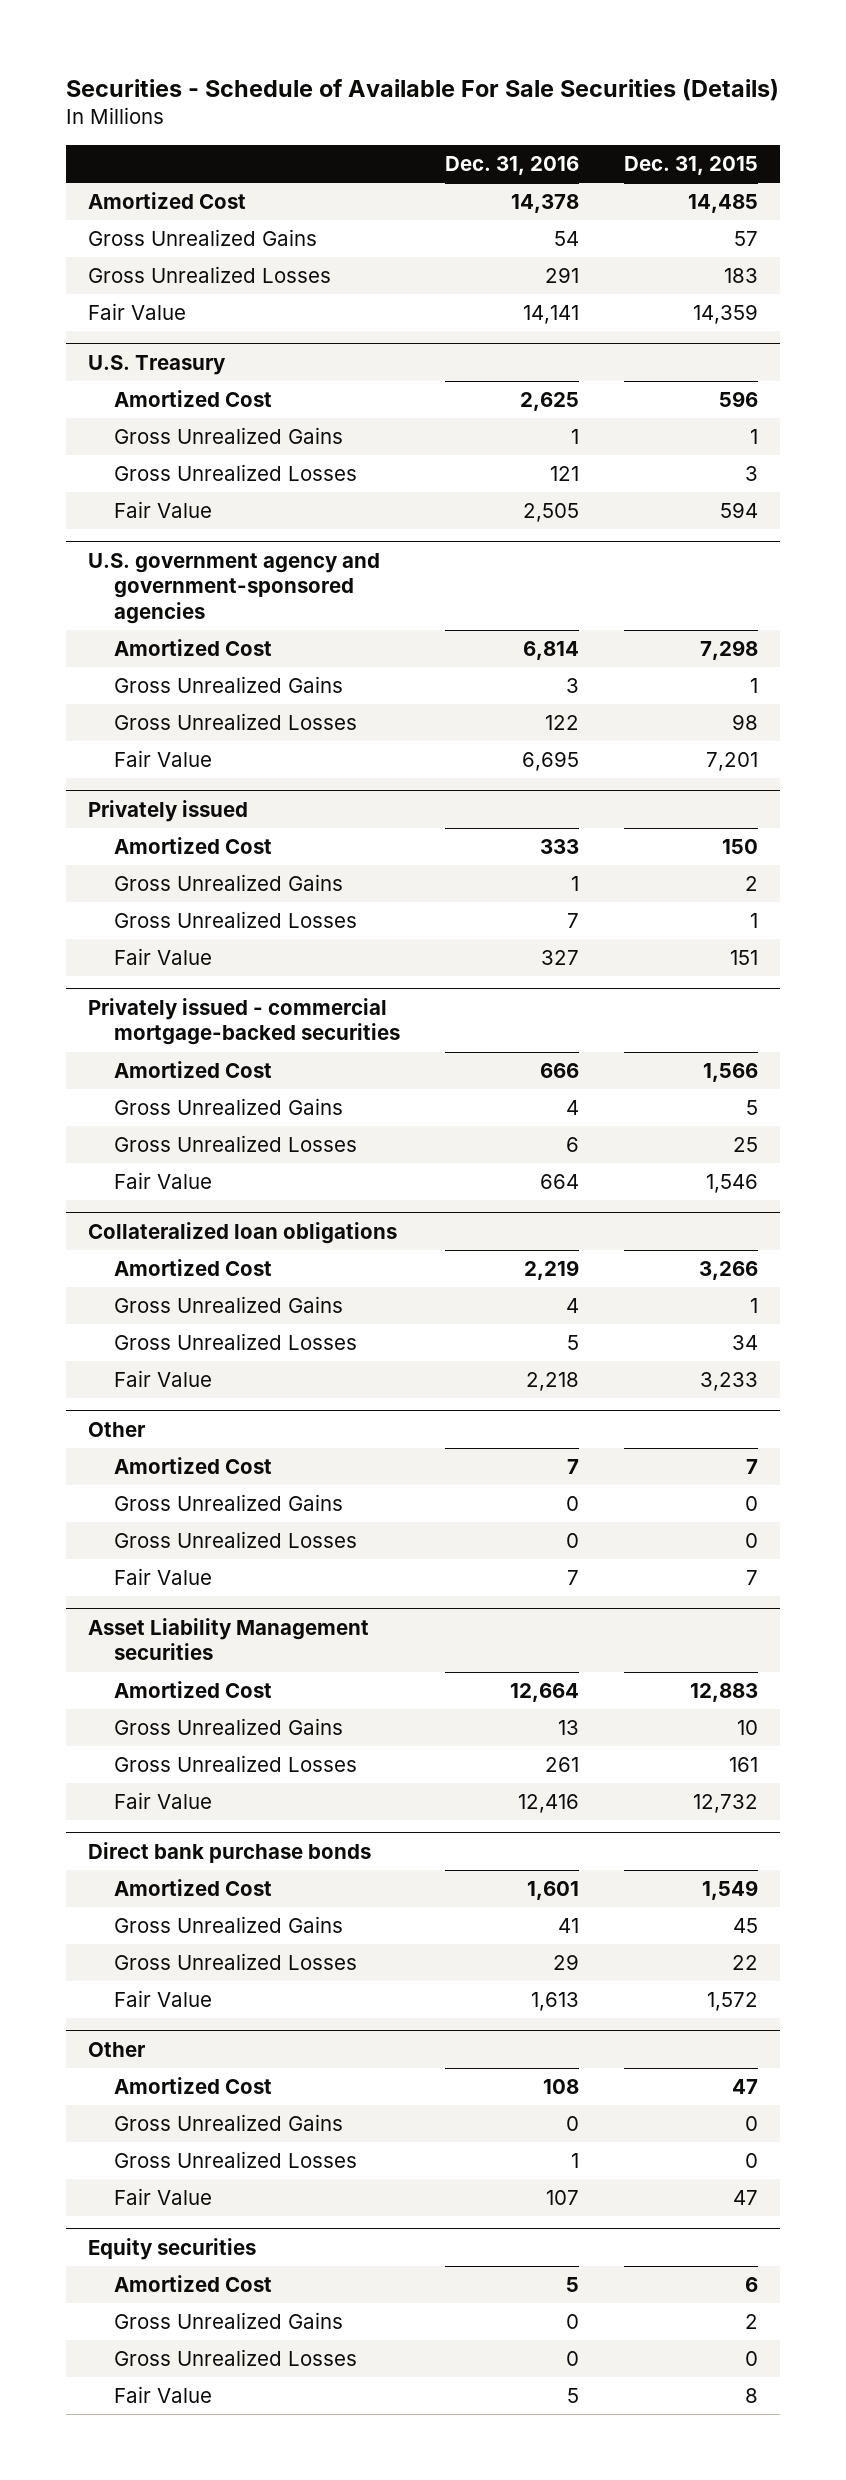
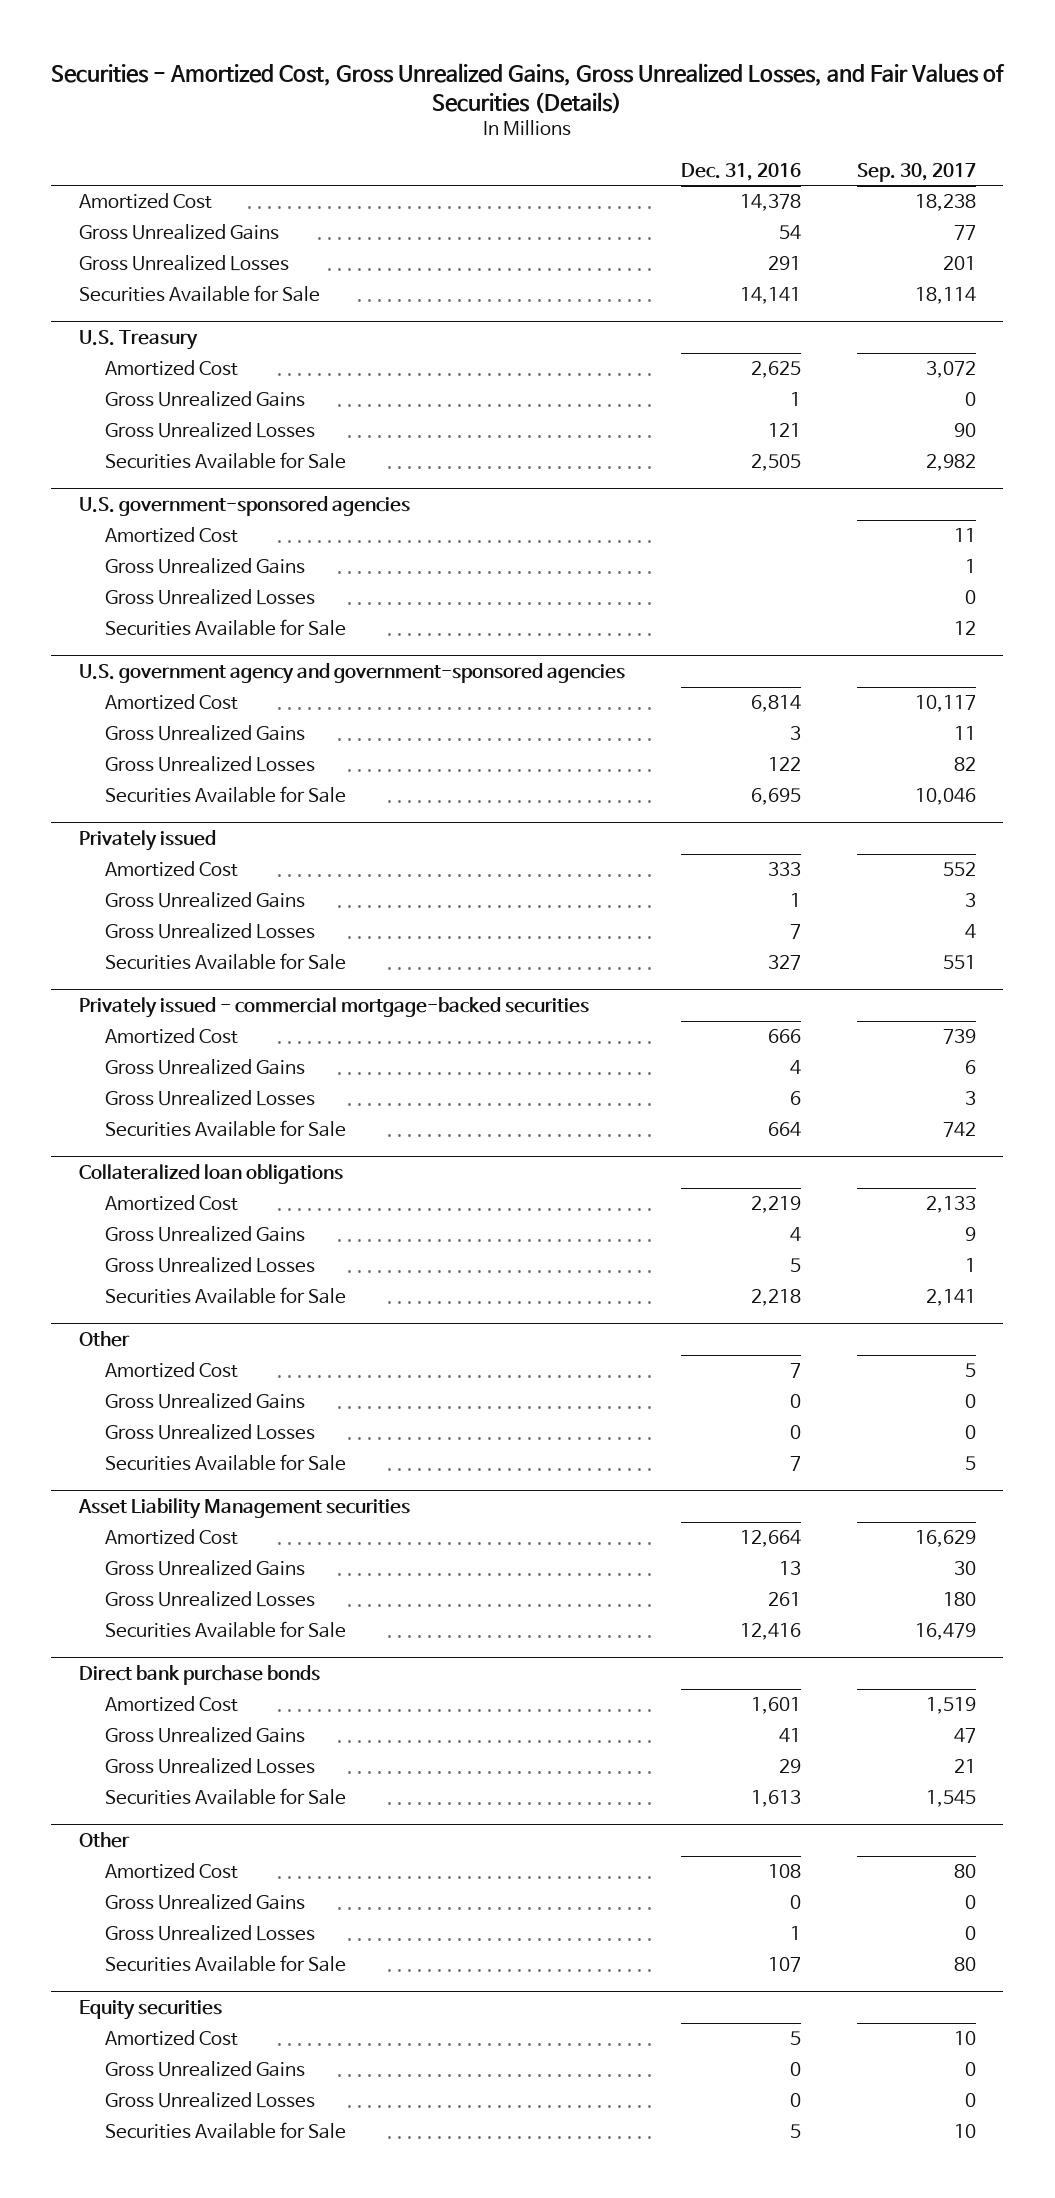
[65,79,779,102] Securities - Schedule of Available For Sale Securities (Details) -> [51,62,1006,113] Securities - Amortized Cost, Gross Unrealized Gains, Gross Unrealized Losses, and Fair Values of Securities (Details)
[623,155,758,175] Dec. 31, 2015 -> none
none -> [856,162,976,182] Sep. 30, 2017
[87,303,186,321] Fair Value -> [79,285,321,303] Securities Available for Sale
[114,501,213,519] Fair Value -> [104,452,346,470] Securities Available for Sale
none -> [79,496,411,517] U.S. government-sponsored agencies
none -> [104,527,238,544] Amortized Cost
none -> [104,558,305,575] Gross Unrealized Gains
none -> [104,589,315,606] Gross Unrealized Losses
none -> [104,619,346,637] Securities Available for Sale
[114,750,213,768] Fair Value -> [104,786,346,804] Securities Available for Sale
[114,948,213,966] Fair Value -> [104,953,346,971] Securities Available for Sale
[114,1172,213,1190] Fair Value -> [104,1120,346,1138] Securities Available for Sale
[114,1370,213,1388] Fair Value -> [104,1287,346,1305] Securities Available for Sale
[114,1568,213,1586] Fair Value -> [104,1454,346,1472] Securities Available for Sale
[114,1792,213,1810] Fair Value -> [104,1621,346,1639] Securities Available for Sale
[114,1990,213,2008] Fair Value -> [104,1788,346,1806] Securities Available for Sale
[114,2188,213,2206] Fair Value -> [104,1955,346,1973] Securities Available for Sale
[114,2386,213,2404] Fair Value -> [104,2122,346,2140] Securities Available for Sale

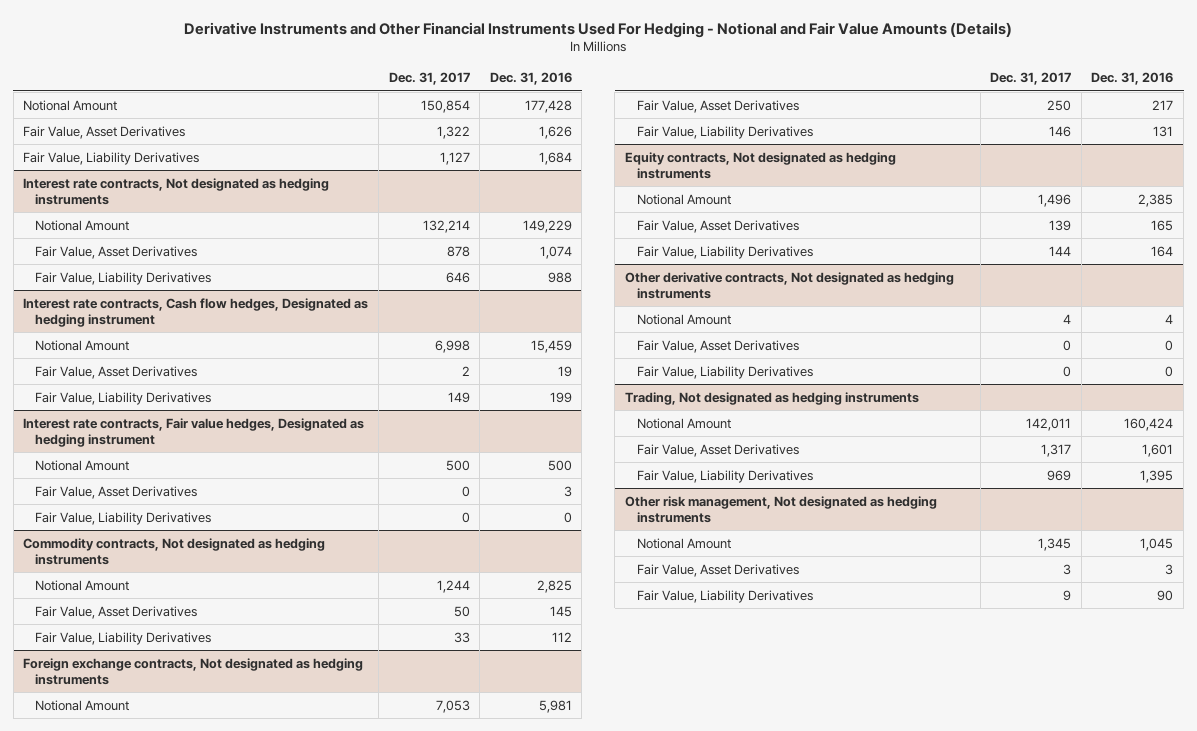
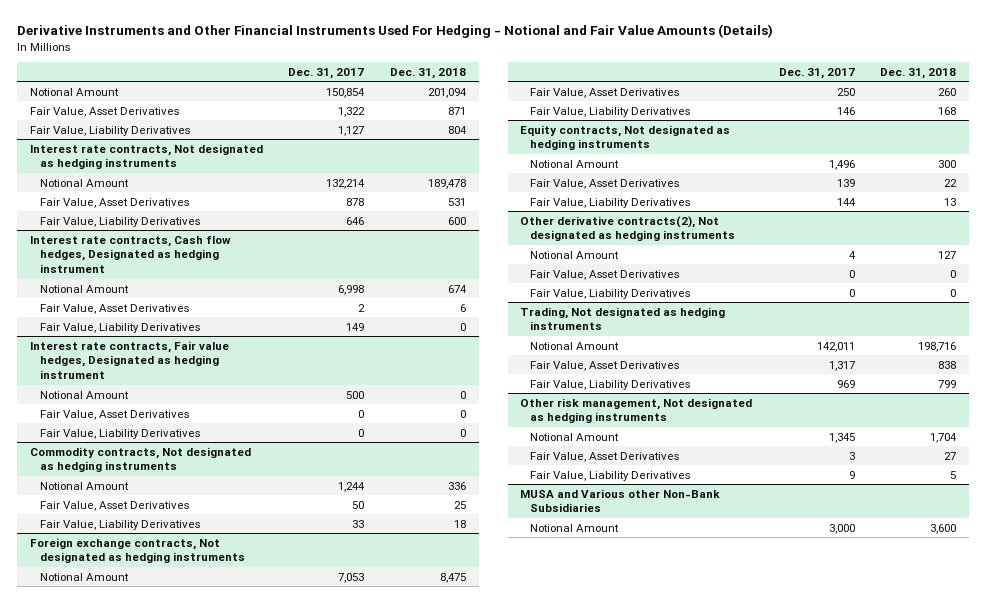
[489,72,572,86] Dec. 31, 2016 -> none
none -> [389,67,466,79] Dec. 31, 2018
[624,271,954,300] Other derivative contracts, Not designated as hedging instruments -> [520,215,736,242] Other derivative contracts(2), Not designated as hedging instruments
none -> [520,488,721,513] MUSA and Various other Non-Bank Subsidiaries
none -> [530,523,620,532] Notional Amount

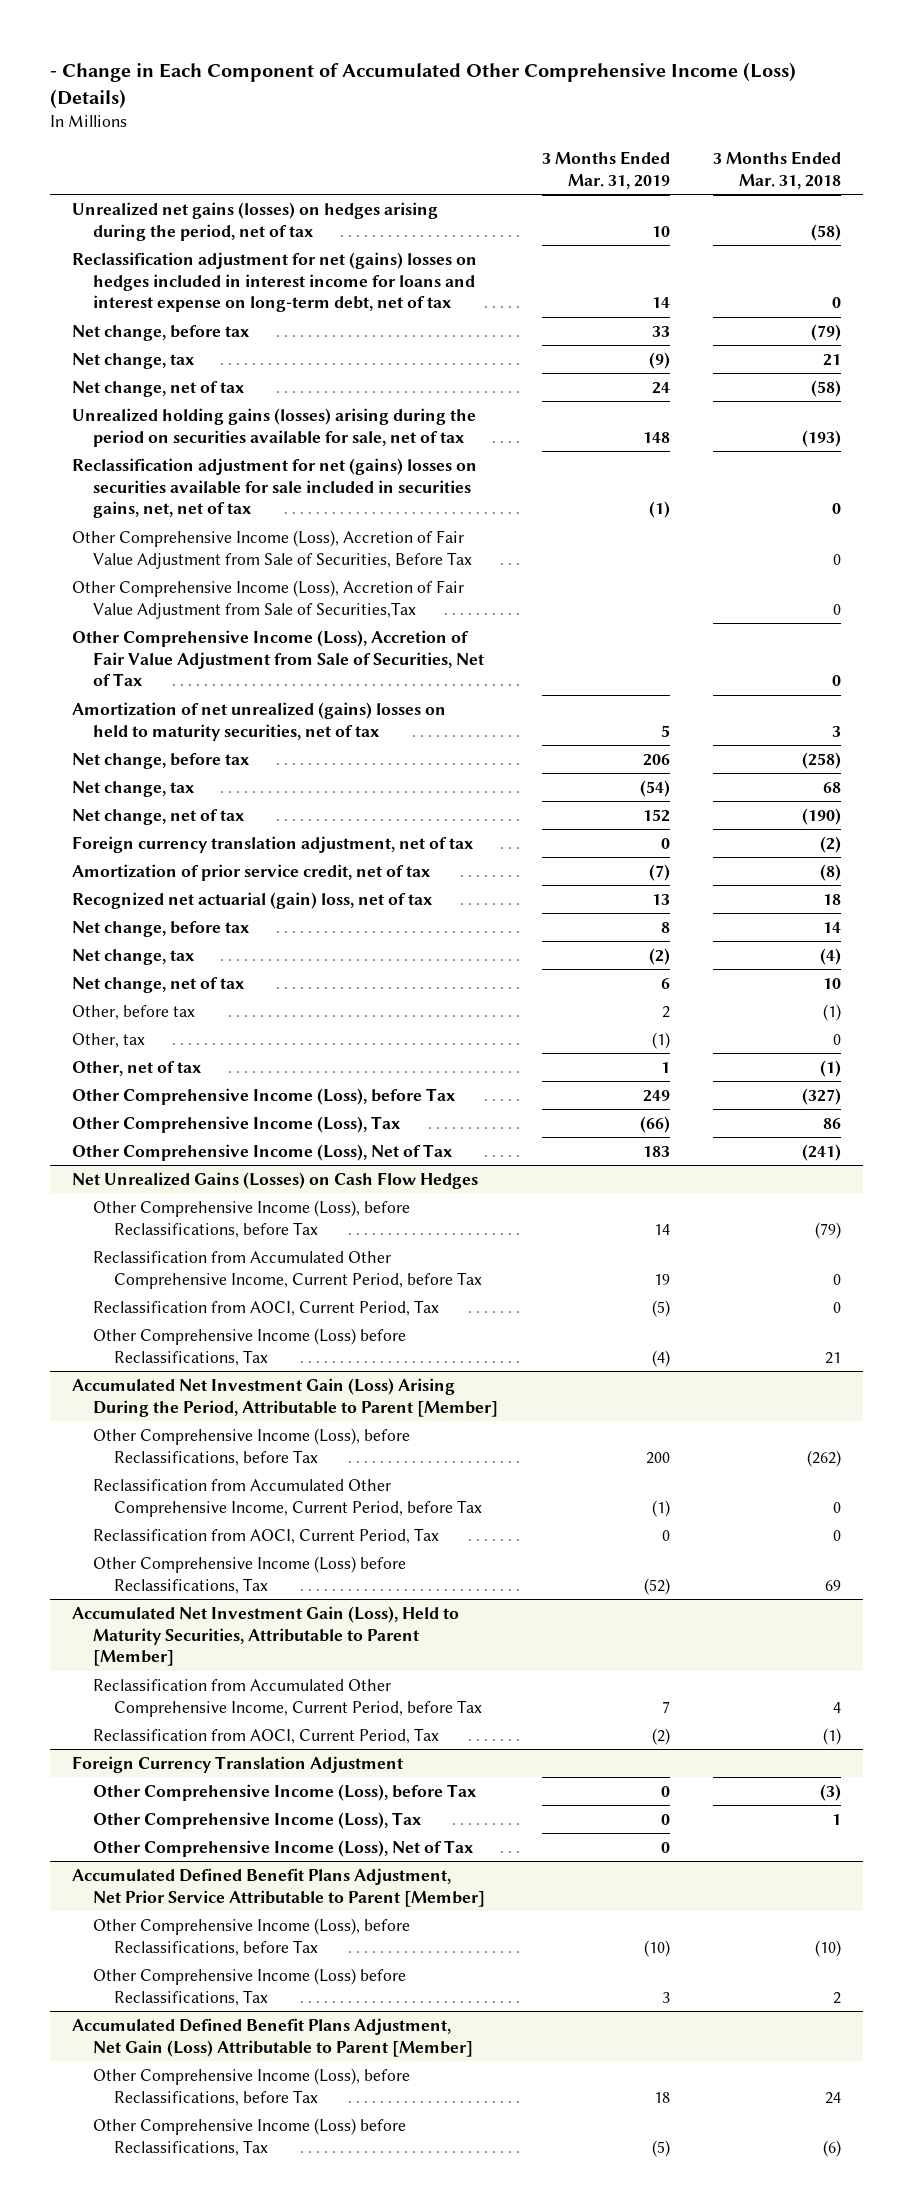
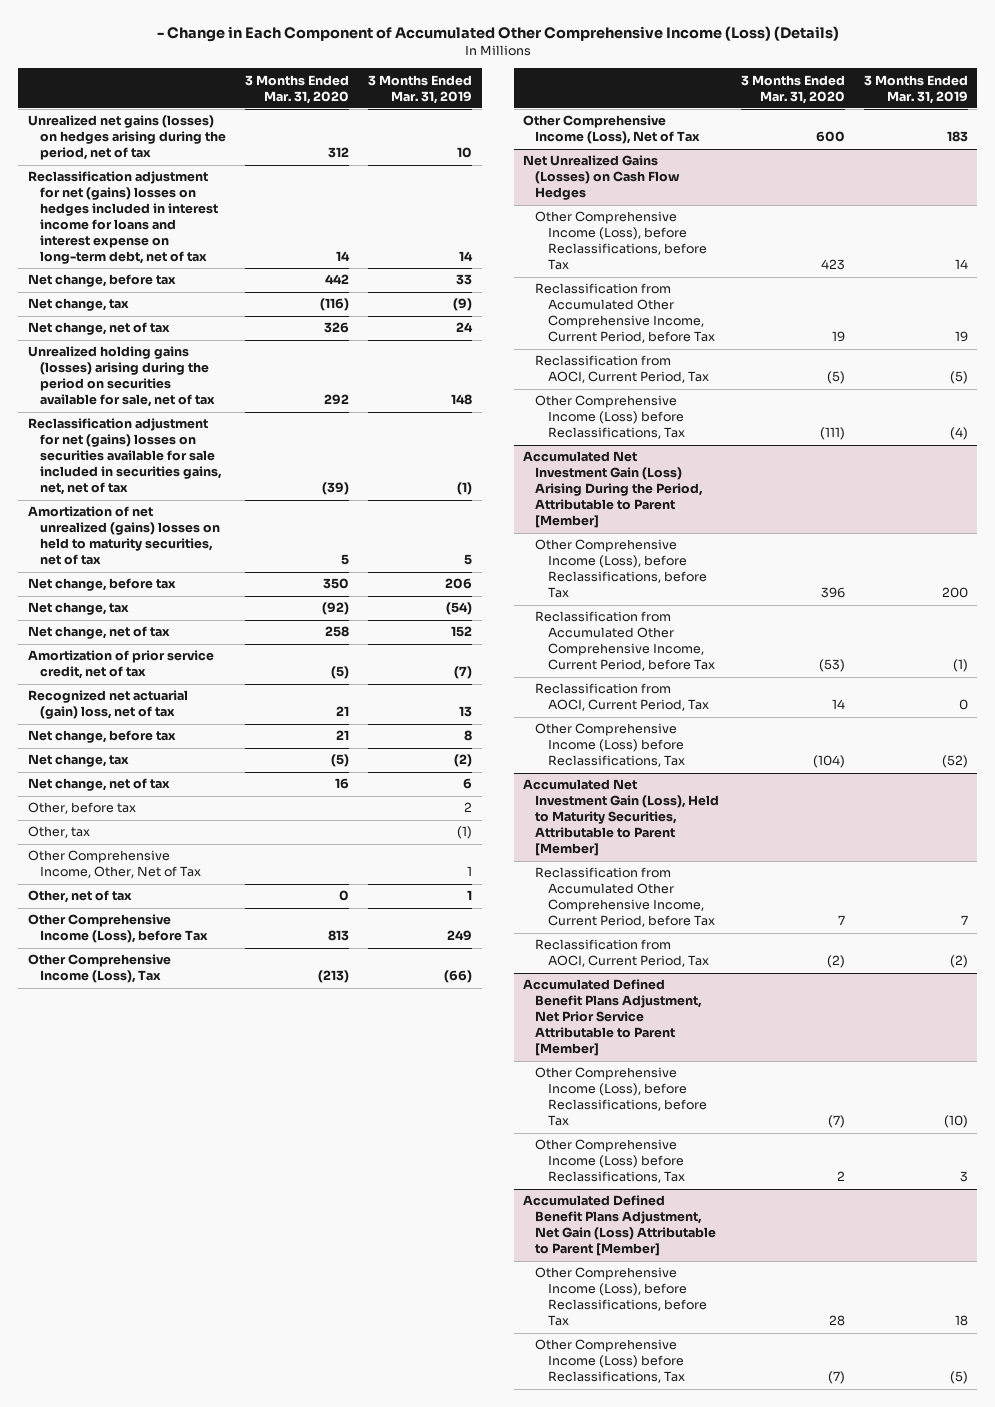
[713,151,842,190] 3 Months Ended Mar. 31, 2018 -> none
none -> [245,74,350,104] 3 Months Ended Mar. 31, 2020
[71,529,473,569] Other Comprehensive Income (Loss), Accretion of Fair Value Adjustment from Sale of Securities, Before Tax -> none
[71,579,464,619] Other Comprehensive Income (Loss), Accretion of Fair Value Adjustment from Sale of Securities,Tax -> none
[71,629,485,687] Other Comprehensive Income (Loss), Accretion of Fair Value Adjustment from Sale of Securities, Net of Tax -> none
[71,835,473,853] Foreign currency translation adjustment, net of tax -> none
none -> [27,850,202,879] Other Comprehensive Income, Other, Net of Tax
[71,1755,403,1773] Foreign Currency Translation Adjustment -> none
[93,1783,477,1801] Other Comprehensive Income (Loss), before Tax -> none
[93,1811,422,1829] Other Comprehensive Income (Loss), Tax -> none
[93,1839,474,1857] Other Comprehensive Income (Loss), Net of Tax -> none

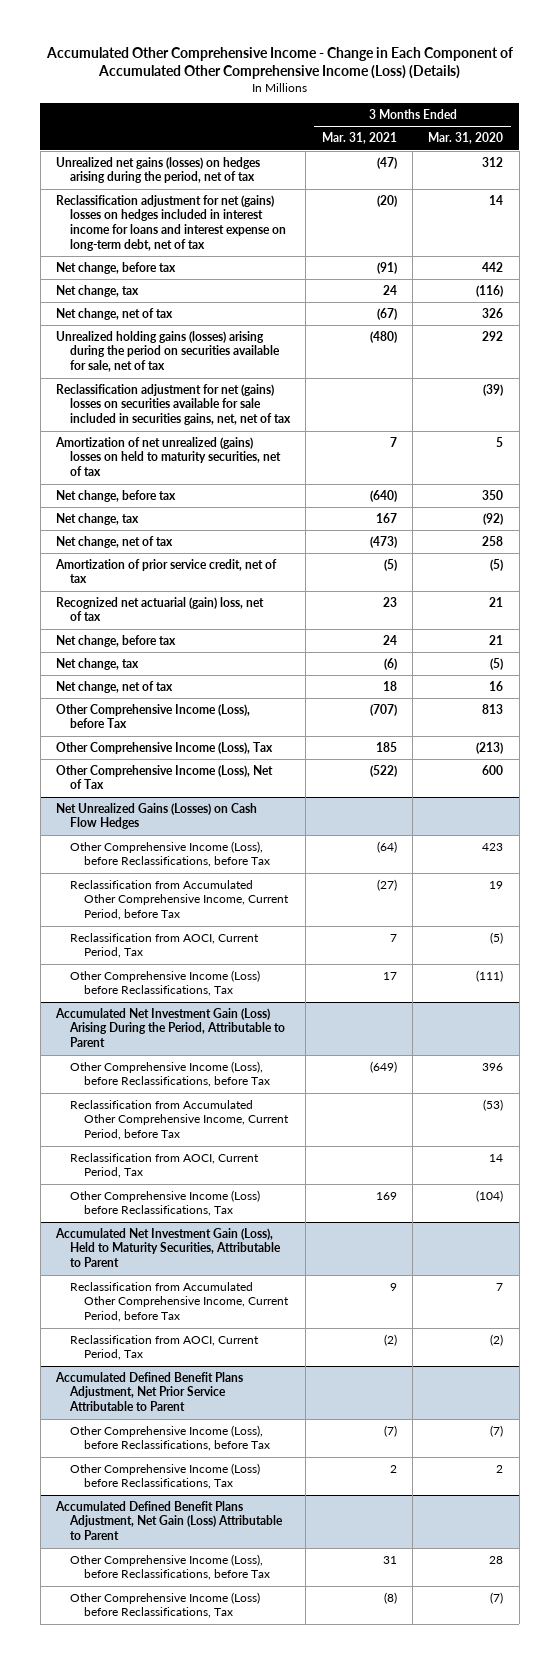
[156,26,839,43] - Change in Each Component of Accumulated Other Comprehensive Income (Loss) (Details) -> [45,47,513,80] Accumulated Other Comprehensive Income - Change in Each Component of Accumulated Other Comprehensive Income (Loss) (Details)
[368,74,473,104] 3 Months Ended Mar. 31, 2019 -> none
none -> [321,132,397,145] Mar. 31, 2021
[27,802,136,815] Other, before tax -> none
[27,826,90,839] Other, tax -> none
[27,850,202,879] Other Comprehensive Income, Other, Net of Tax -> none
[27,890,132,904] Other, net of tax -> none
[523,451,704,529] Accumulated Net Investment Gain (Loss) Arising During the Period, Attributable to Parent [Member] -> [54,1007,285,1048] Accumulated Net Investment Gain (Loss) Arising During the Period, Attributable to Parent
[523,779,720,857] Accumulated Net Investment Gain (Loss), Held to Maturity Securities, Attributable to Parent [Member] -> [54,1227,281,1268] Accumulated Net Investment Gain (Loss), Held to Maturity Securities, Attributable to Parent
[523,979,703,1057] Accumulated Defined Benefit Plans Adjustment, Net Prior Service Attributable to Parent [Member] -> [54,1371,243,1412] Accumulated Defined Benefit Plans Adjustment, Net Prior Service Attributable to Parent
[523,1195,717,1257] Accumulated Defined Benefit Plans Adjustment, Net Gain (Loss) Attributable to Parent [Member] -> [54,1500,283,1541] Accumulated Defined Benefit Plans Adjustment, Net Gain (Loss) Attributable to Parent

